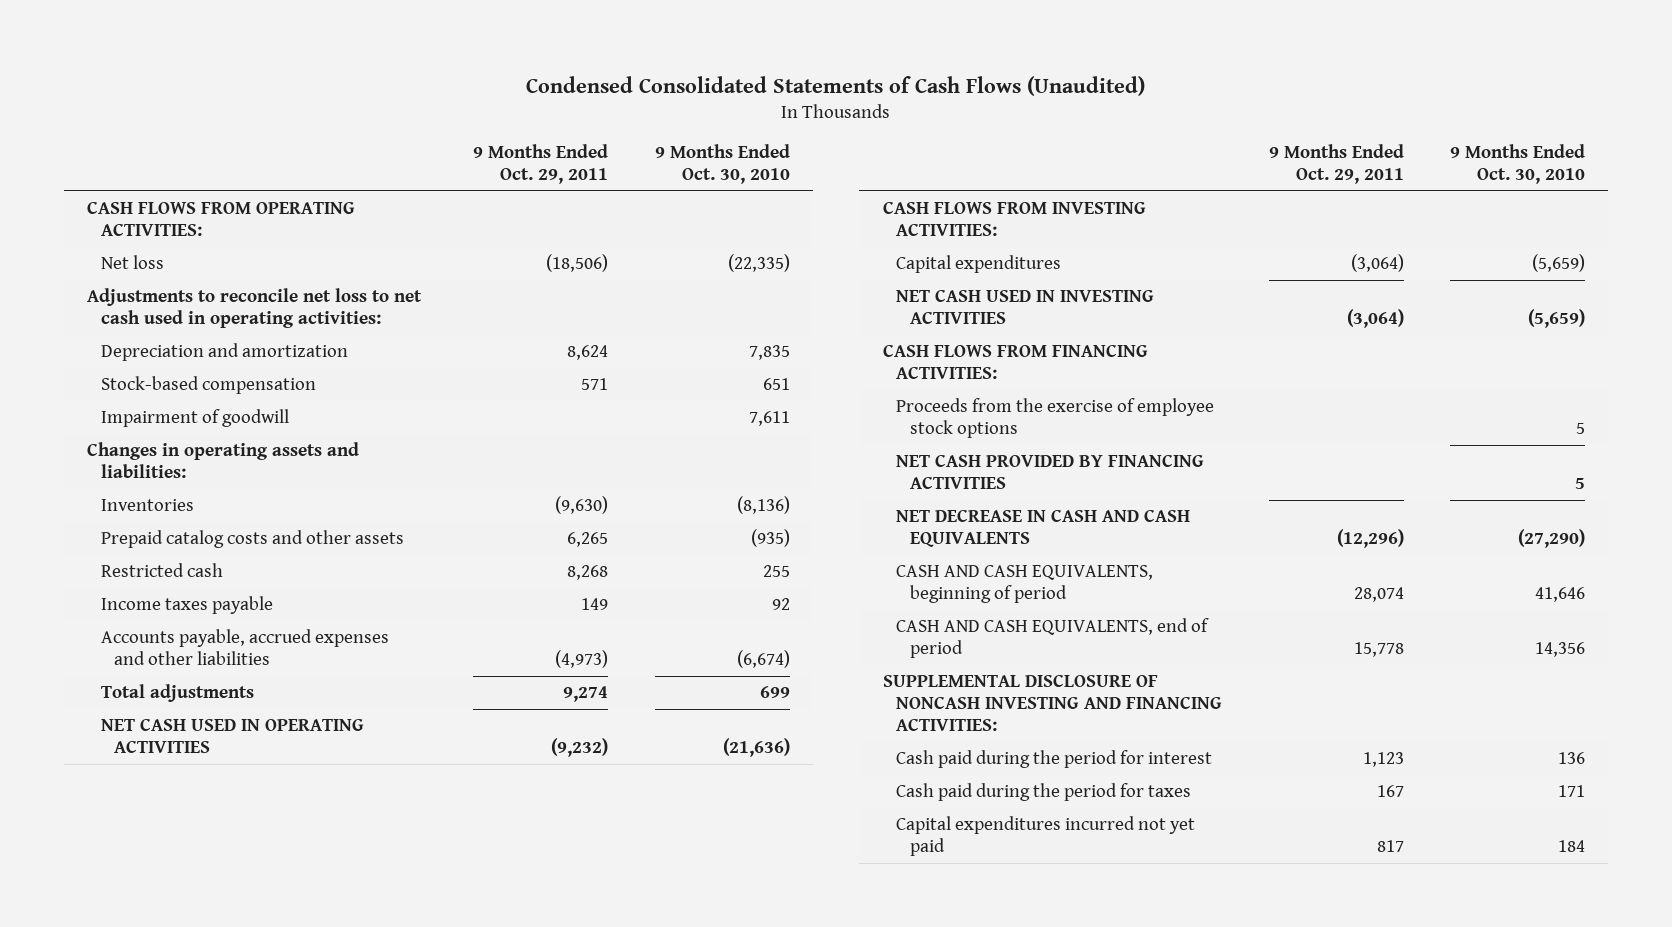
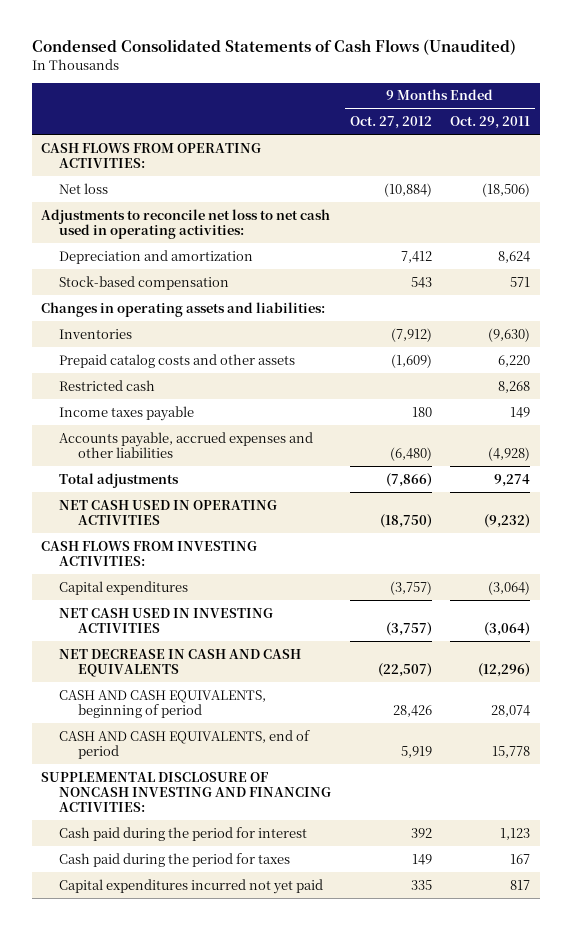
[654,144,790,185] 9 Months Ended Oct. 30, 2010 -> none
none -> [349,116,432,130] Oct. 27, 2012
[100,409,289,428] Impairment of goodwill -> none
[567,532,609,548] 6,265 -> [498,354,531,367] 6,220
[555,650,609,669] (4,973) -> [488,446,531,461] (4,928)
[882,344,1148,380] CASH FLOWS FROM FINANCING ACTIVITIES: -> none
[896,398,1215,439] Proceeds from the exercise of employee stock options -> none
[896,454,1205,490] NET CASH PROVIDED BY FINANCING ACTIVITIES -> none

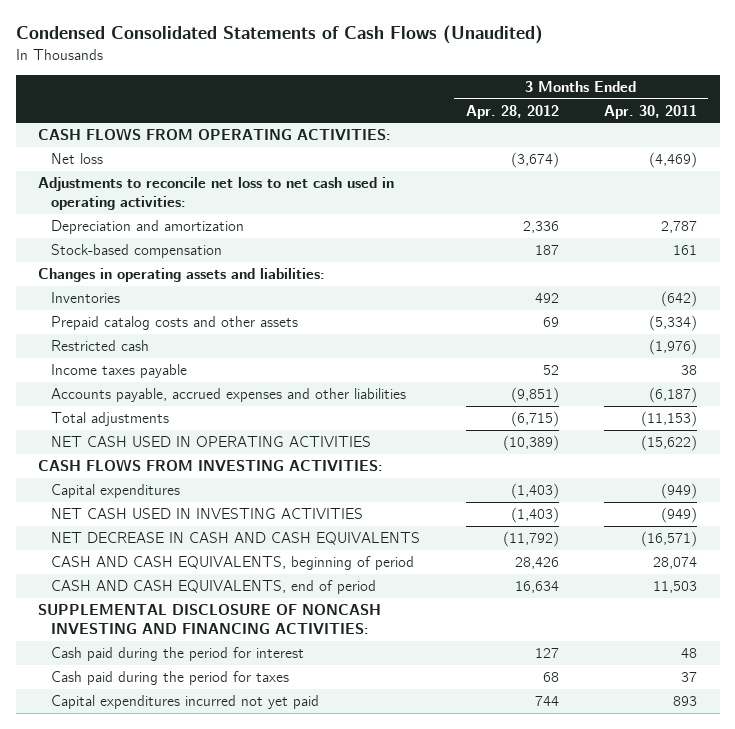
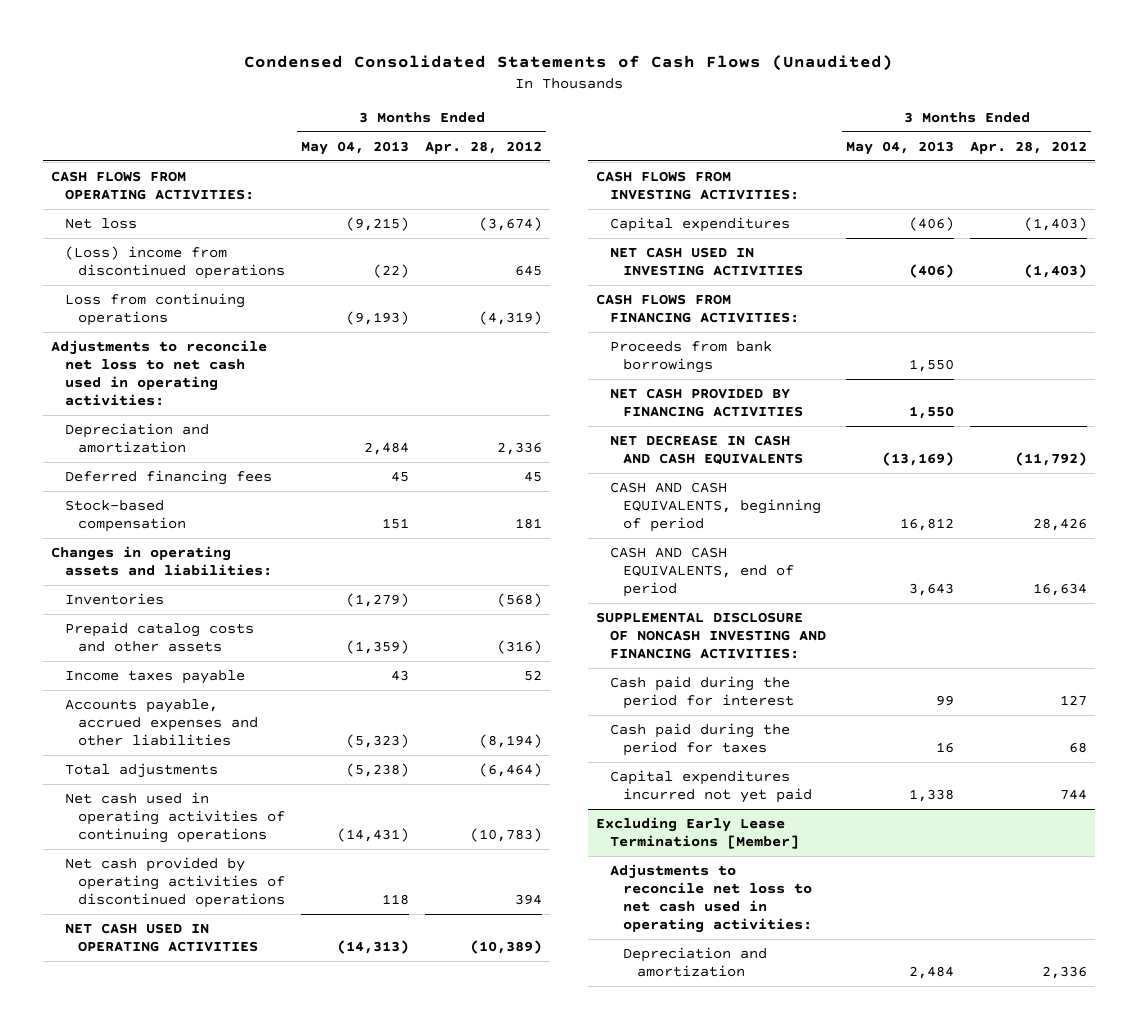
[604,104,698,119] Apr. 30, 2011 -> none
none -> [301,140,410,155] May 04, 2013
none -> [64,245,286,279] (Loss) income from discontinued operations
none -> [64,292,245,326] Loss from continuing operations
none -> [64,469,272,485] Deferred financing fees
[534,245,559,256] 187 -> [514,517,542,529] 181
[51,340,150,352] Restricted cash -> none
[534,293,559,304] 492 -> [496,592,542,607] (568)
[542,317,559,328] 69 -> [496,639,542,654] (316)
[510,387,559,404] (9,851) -> [478,733,542,748] (8,194)
[510,411,559,428] (6,715) -> [478,762,542,777] (6,464)
none -> [64,791,286,843] Net cash used in operating activities of continuing operations
none -> [64,856,286,908] Net cash provided by operating activities of discontinued operations
none -> [596,293,799,323] CASH FLOWS FROM FINANCING ACTIVITIES:
none -> [609,340,772,373] Proceeds from bank borrowings
none -> [609,387,804,417] NET CASH PROVIDED BY FINANCING ACTIVITIES
none -> [596,816,799,849] Excluding Early Lease Terminations [Member]
none -> [609,863,813,933] Adjustments to reconcile net loss to net cash used in operating activities:
none -> [623,946,768,977] Depreciation and amortization

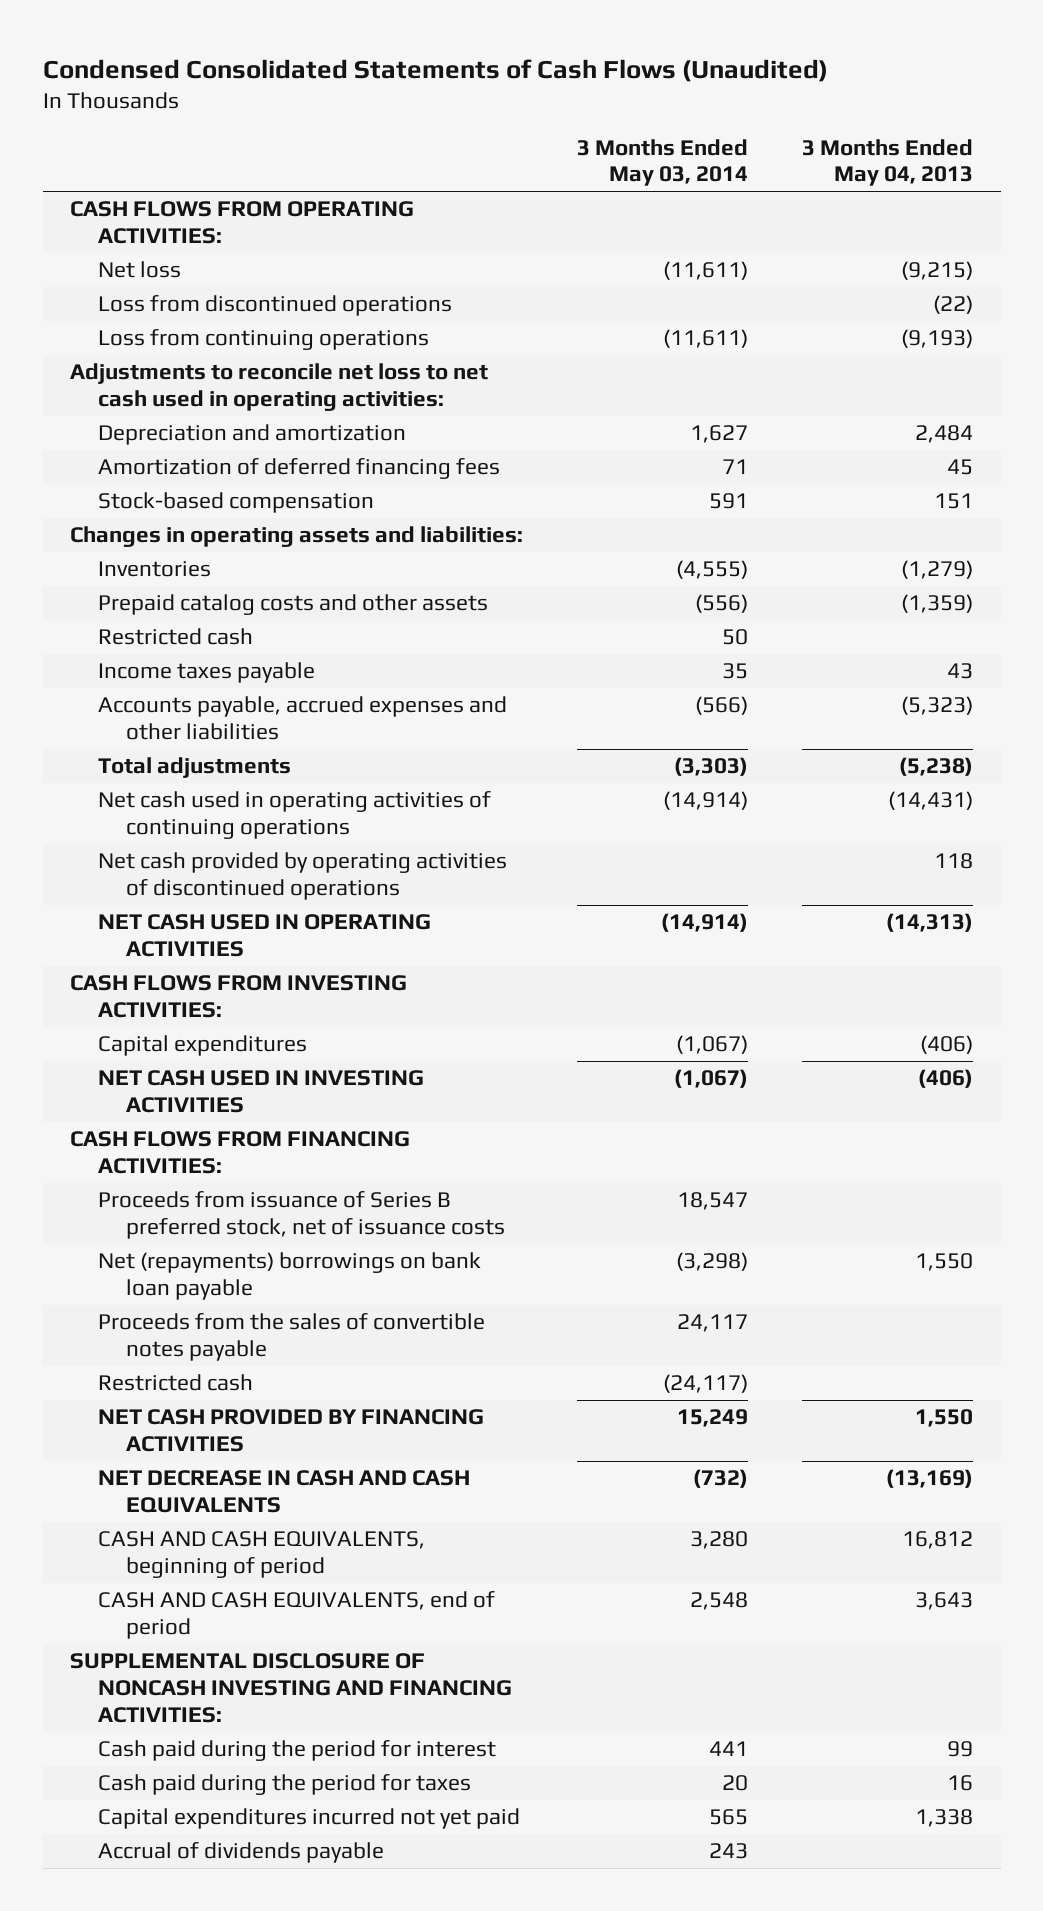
[424,140,542,154] Apr. 28, 2012 -> none
none -> [577,138,749,187] 3 Months Ended May 03, 2014
[64,245,286,279] (Loss) income from discontinued operations -> [98,295,453,317] Loss from discontinued operations
[64,469,272,485] Deferred financing fees -> [98,458,501,480] Amortization of deferred financing fees
none -> [98,628,254,646] Restricted cash
none -> [98,1191,506,1240] Proceeds from issuance of Series B preferred stock, net of issuance costs
[609,340,772,373] Proceeds from bank borrowings -> [98,1252,482,1301] Net (repayments) borrowings on bank loan payable
none -> [98,1313,486,1362] Proceeds from the sales of convertible notes payable
none -> [98,1374,254,1392] Restricted cash
[596,816,799,849] Excluding Early Lease Terminations [Member] -> none
[609,863,813,933] Adjustments to reconcile net loss to net cash used in operating activities: -> none
[623,946,768,977] Depreciation and amortization -> none
none -> [98,1842,385,1864] Accrual of dividends payable

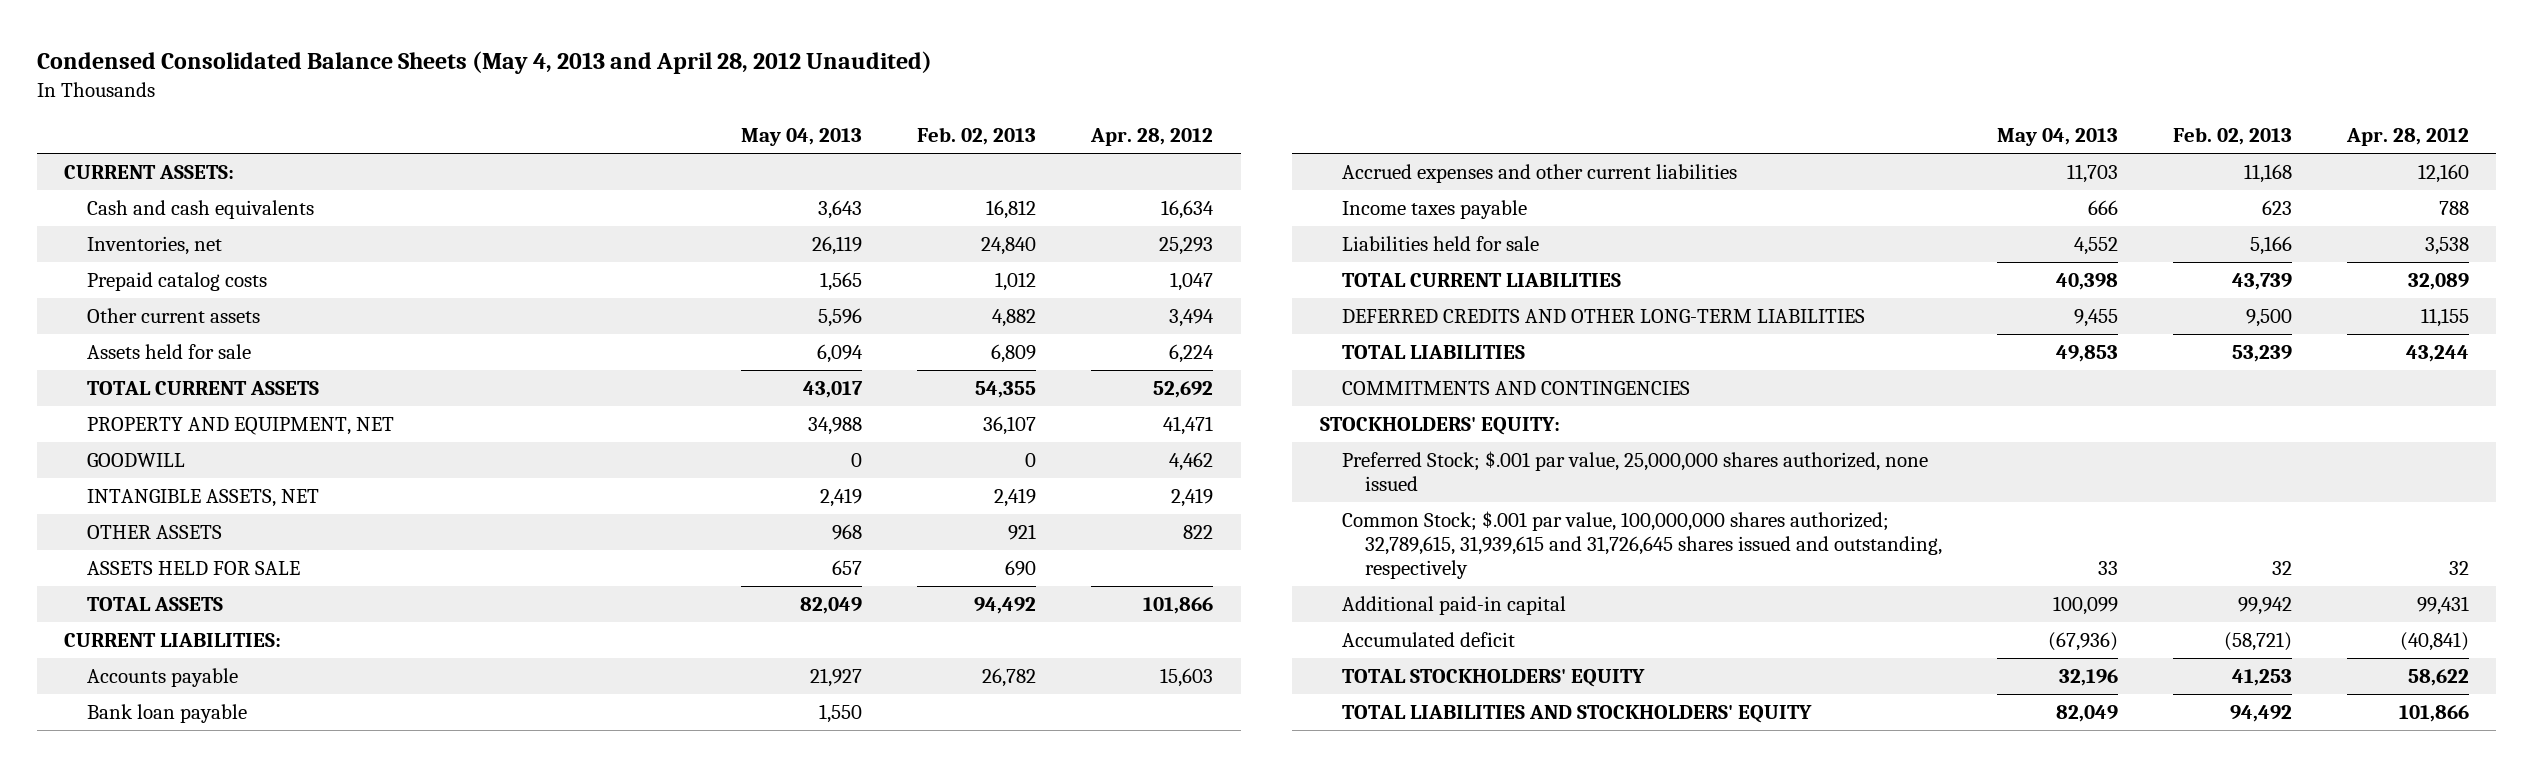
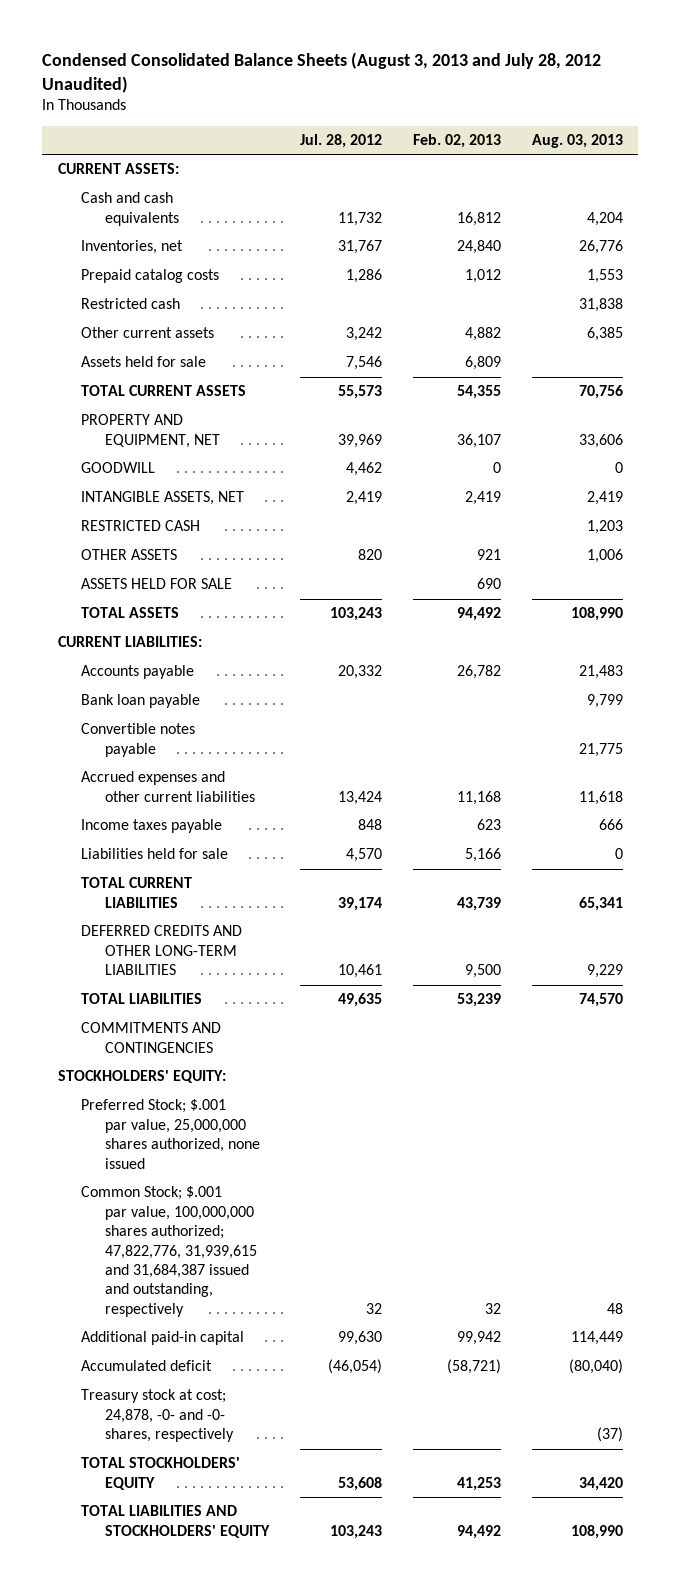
[36,50,932,74] Condensed Consolidated Balance Sheets (May 4, 2013 and April 28, 2012 Unaudited) -> [42,51,602,93] Condensed Consolidated Balance Sheets (August 3, 2013 and July 28, 2012 Unaudited)
[740,128,862,147] May 04, 2013 -> none
[1090,128,1214,147] Apr. 28, 2012 -> none
none -> [299,133,382,148] Jul. 28, 2012
none -> [531,133,623,148] Aug. 03, 2013
none -> [81,298,181,310] Restricted cash
none -> [81,520,201,532] RESTRICTED CASH
none -> [81,723,196,757] Convertible notes payable
[1342,510,1942,579] Common Stock; $.001 par value, 100,000,000 shares authorized; 32,789,615, 31,939,615 and 31,726,645 shares issued and outstanding, respectively -> [81,1186,257,1317] Common Stock; $.001 par value, 100,000,000 shares authorized; 47,822,776, 31,939,615 and 31,684,387 issued and outstanding, respectively
none -> [81,1389,234,1443] Treasury stock at cost; 24,878, -0- and -0- shares, respectively

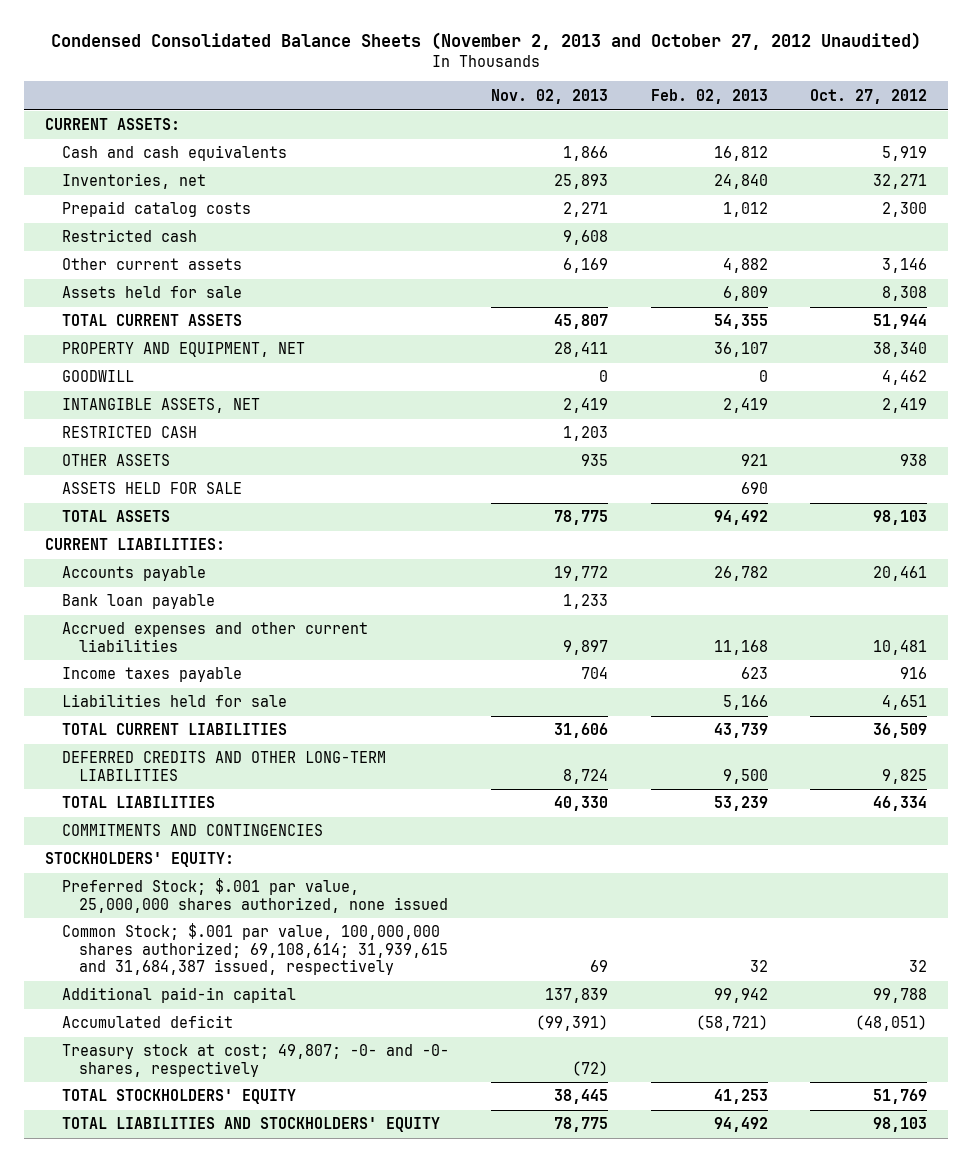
[42,51,602,93] Condensed Consolidated Balance Sheets (August 3, 2013 and July 28, 2012 Unaudited) -> [51,31,922,50] Condensed Consolidated Balance Sheets (November 2, 2013 and October 27, 2012 Unaudited)
[299,133,382,148] Jul. 28, 2012 -> none
[531,133,623,148] Aug. 03, 2013 -> none
none -> [491,88,609,104] Nov. 02, 2013
none -> [810,88,928,104] Oct. 27, 2012
[81,723,196,757] Convertible notes payable -> none
[81,1186,257,1317] Common Stock; $.001 par value, 100,000,000 shares authorized; 47,822,776, 31,939,615 and 31,684,387 issued and outstanding, respectively -> [62,923,449,976] Common Stock; $.001 par value, 100,000,000 shares authorized; 69,108,614; 31,939,615 and 31,684,387 issued, respectively
[81,1389,234,1443] Treasury stock at cost; 24,878, -0- and -0- shares, respectively -> [62,1044,450,1077] Treasury stock at cost; 49,807; -0- and -0- shares, respectively

